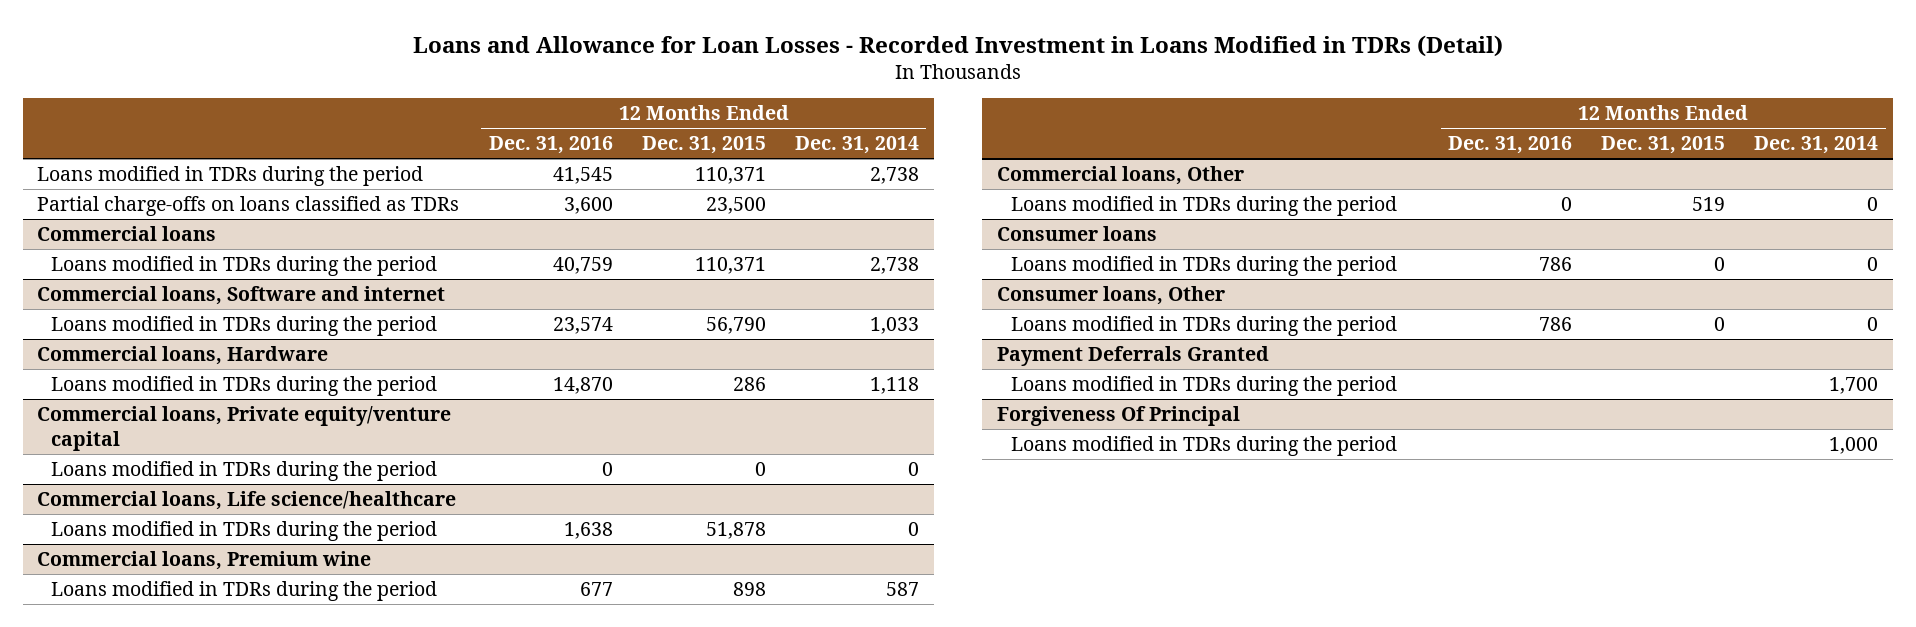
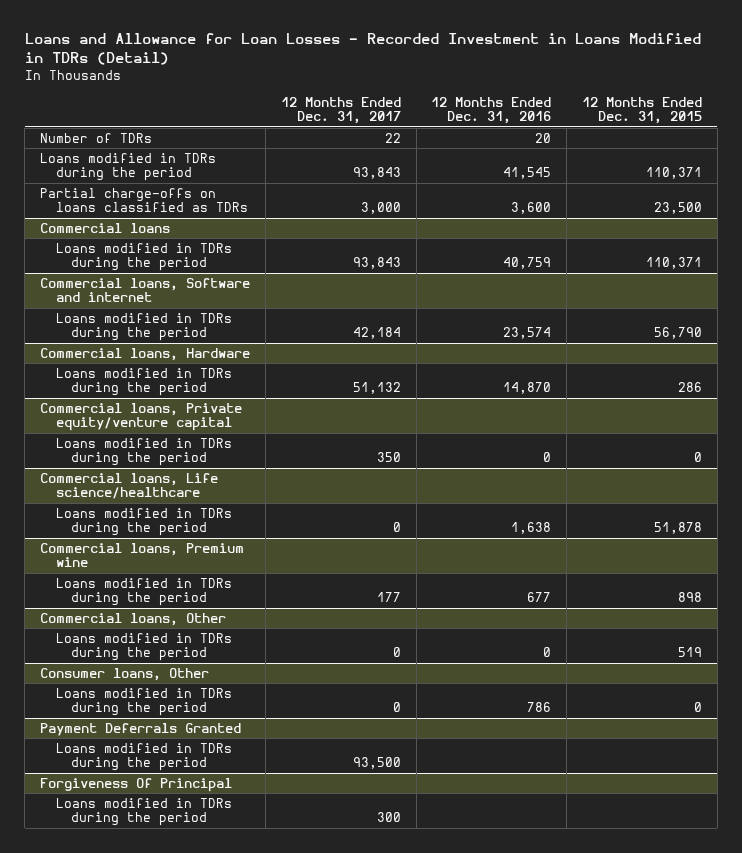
[795,136,920,155] Dec. 31, 2014 -> none
none -> [280,96,401,125] 12 Months Ended Dec. 31, 2017
none -> [40,132,153,143] Number of TDRs
[996,225,1157,241] Consumer loans -> none
[1010,255,1397,276] Loans modified in TDRs during the period -> none

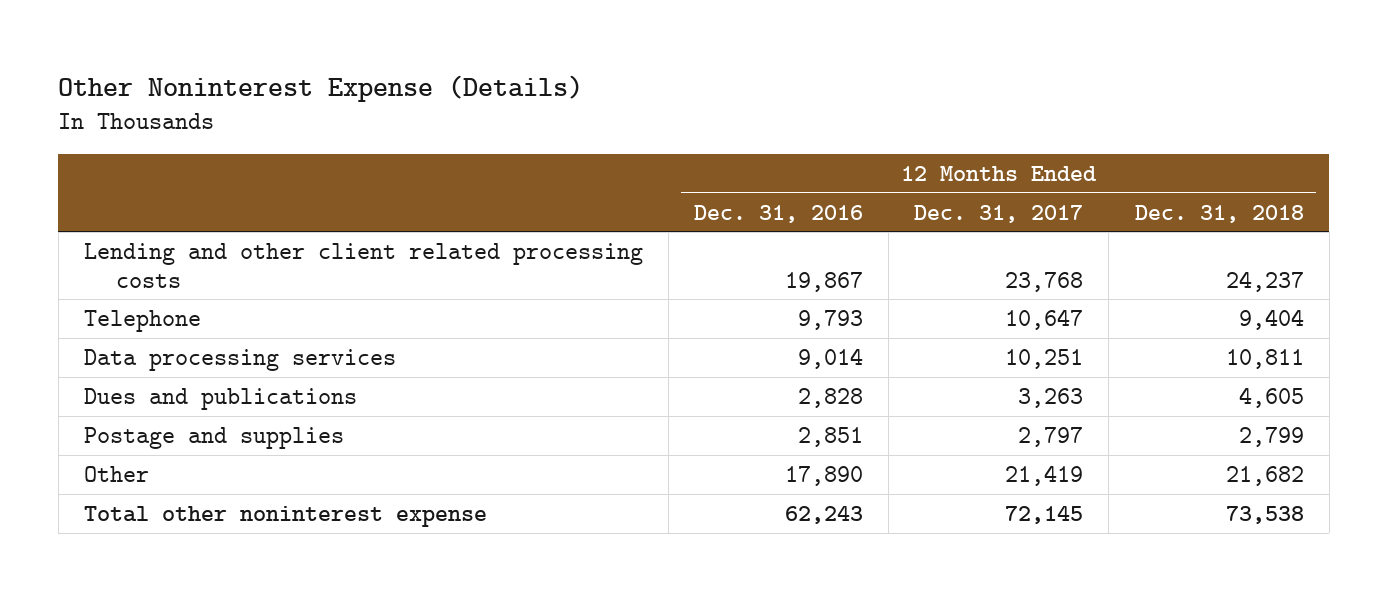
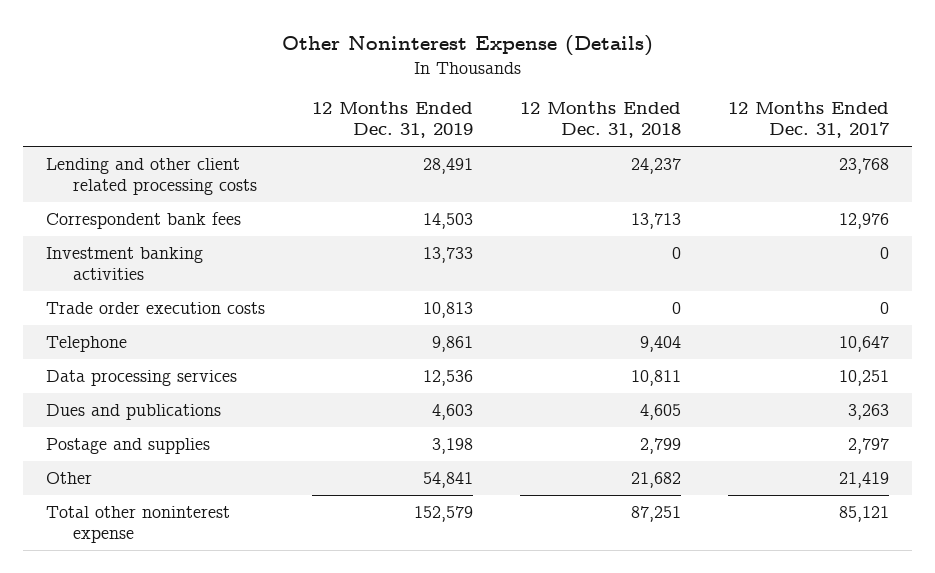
[693,204,863,223] Dec. 31, 2016 -> none
none -> [312,101,474,139] 12 Months Ended Dec. 31, 2019
none -> [46,212,242,230] Correspondent bank fees
none -> [46,247,204,281] Investment banking activities
none -> [46,302,266,315] Trade order execution costs
[1005,505,1084,524] 72,145 -> [839,506,890,523] 85,121
[1225,505,1304,524] 73,538 -> [631,506,682,523] 87,251

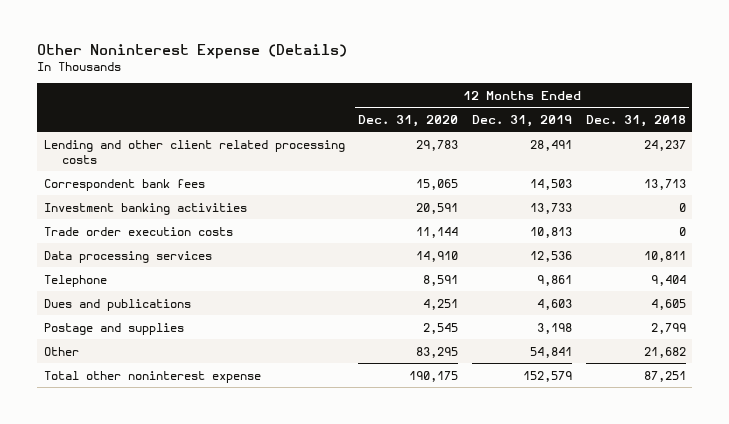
[728,101,891,139] 12 Months Ended Dec. 31, 2017 -> none
none -> [358,114,459,127] Dec. 31, 2020
[46,336,128,353] Telephone -> [43,274,107,287] Telephone

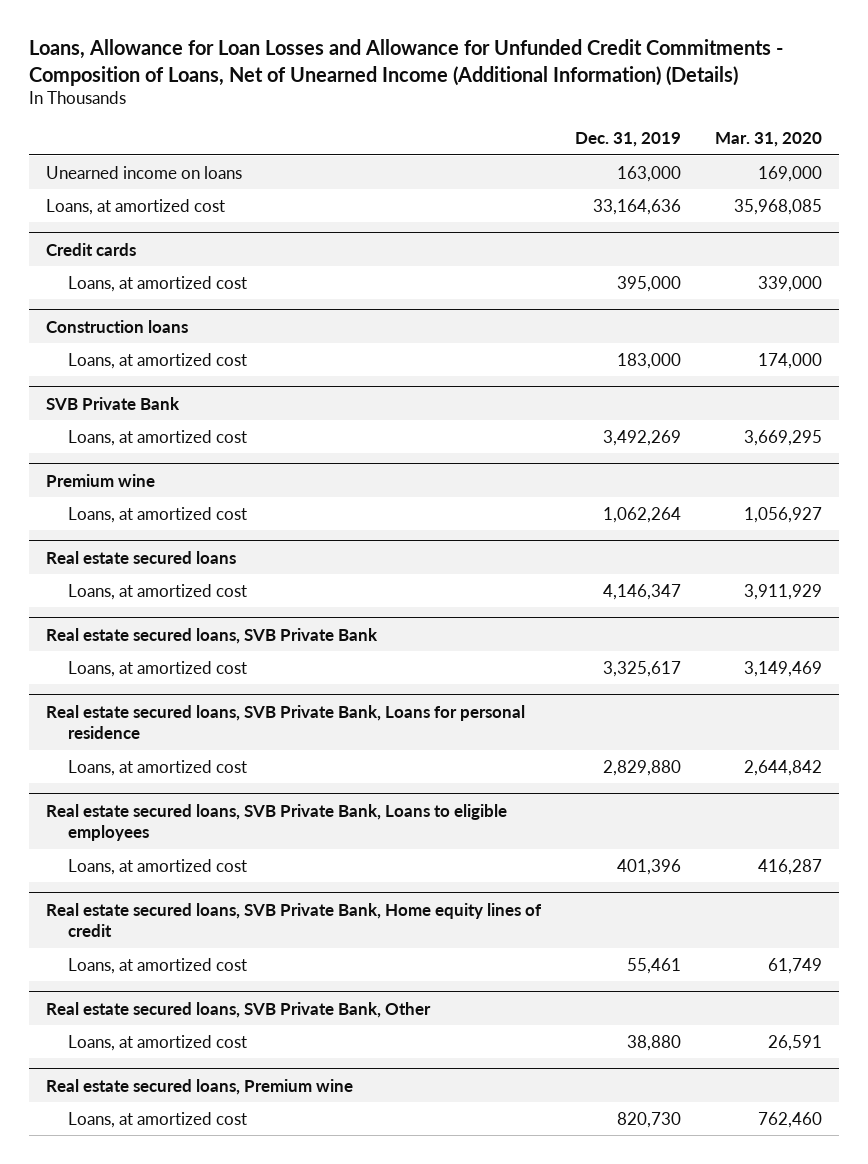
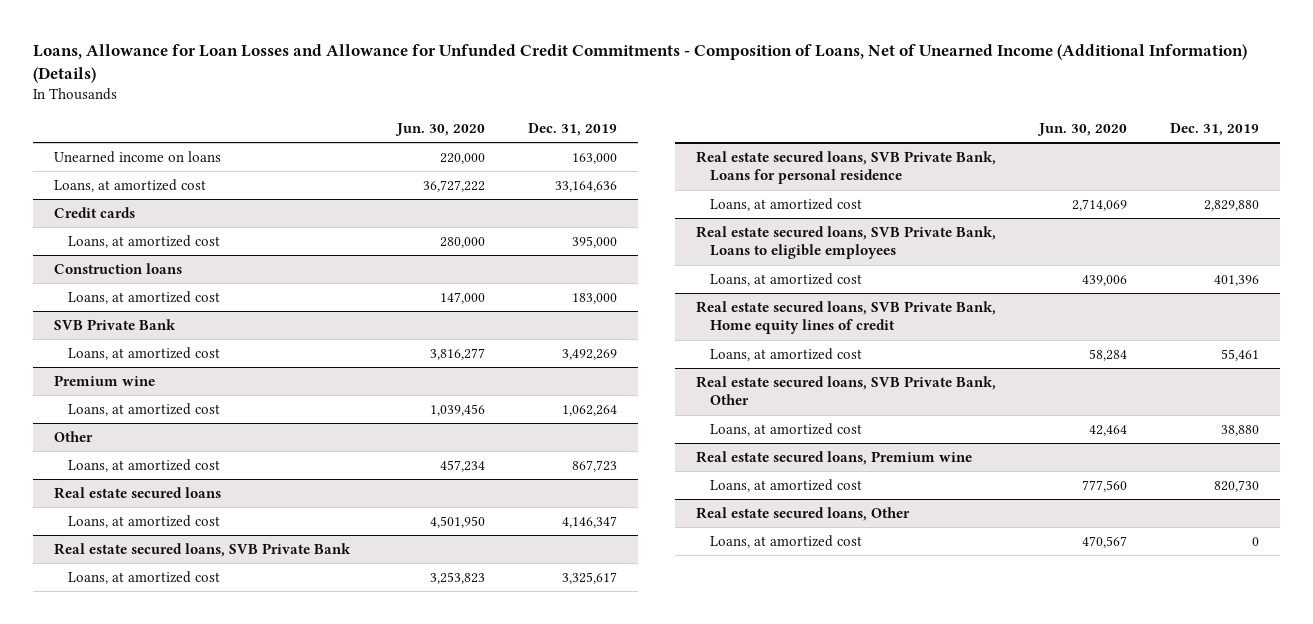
[715,132,823,148] Mar. 31, 2020 -> none
none -> [394,122,485,136] Jun. 30, 2020
none -> [54,431,94,443] Other
none -> [67,459,220,473] Loans, at amortized cost
none -> [696,507,911,522] Real estate secured loans, Other
none -> [709,535,862,549] Loans, at amortized cost

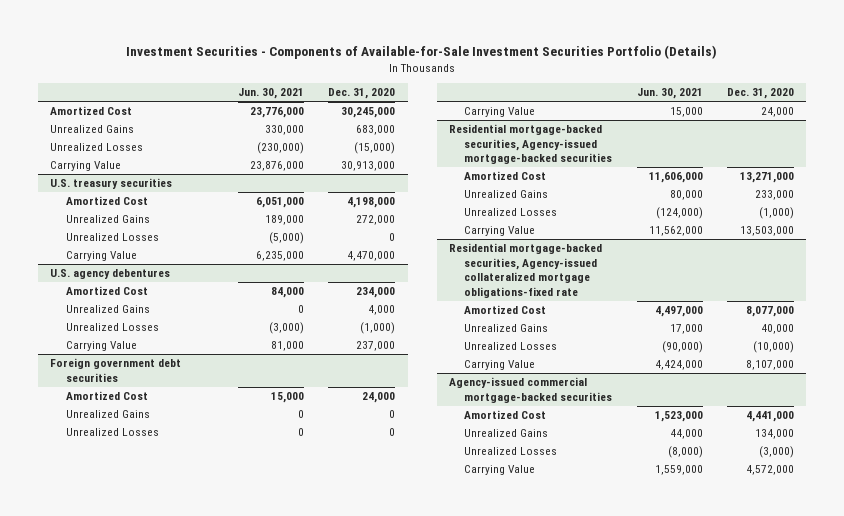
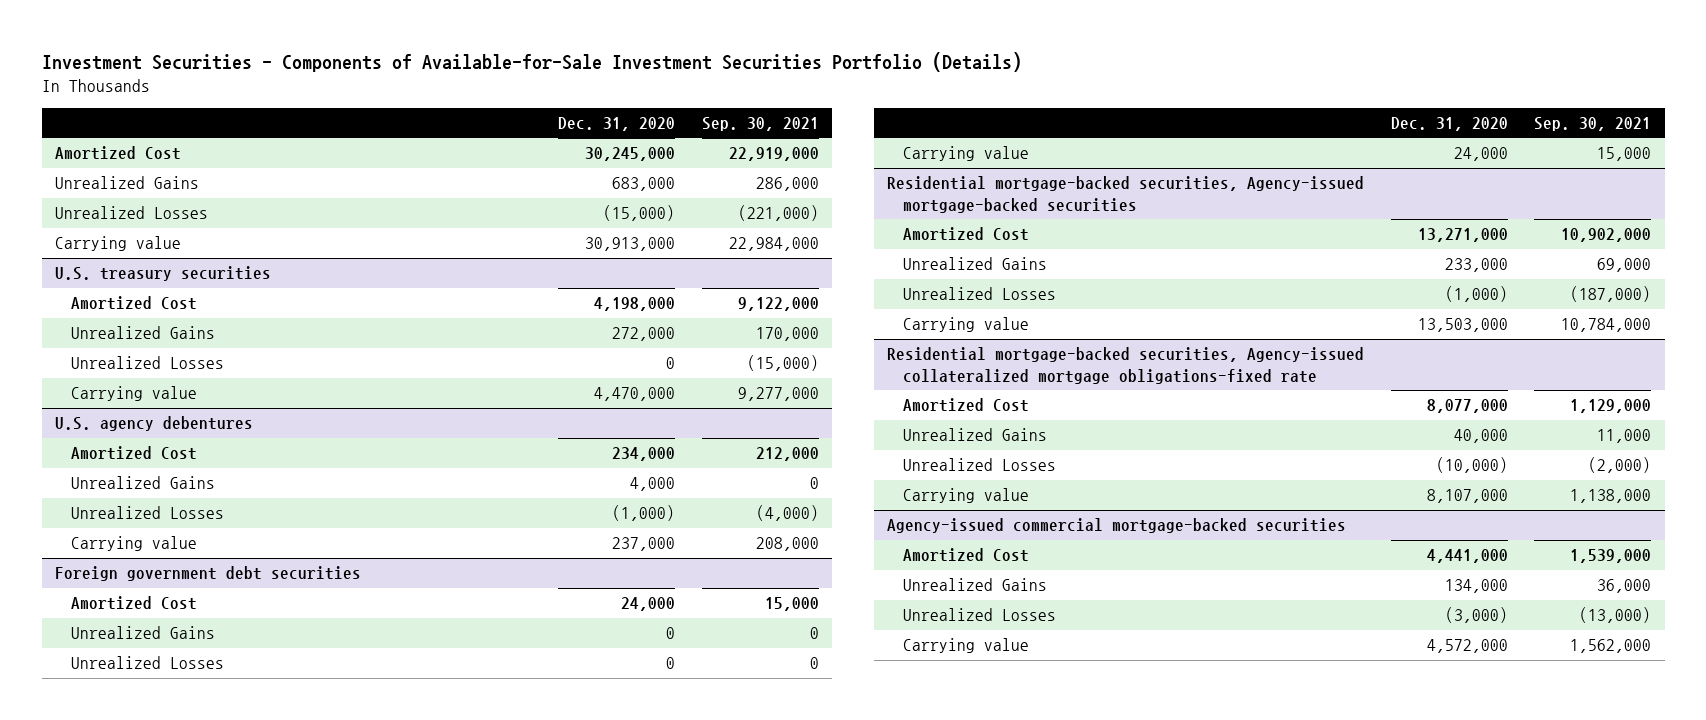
[238,88,305,100] Jun. 30, 2021 -> none
none -> [701,116,819,131] Sep. 30, 2021
[49,161,121,172] Carrying Value -> [54,236,181,252] Carrying value
[65,251,137,262] Carrying Value -> [70,386,197,402] Carrying value
[65,341,137,352] Carrying Value -> [70,536,197,552] Carrying value
[464,107,536,118] Carrying Value -> [903,146,1030,162] Carrying value
[464,226,536,237] Carrying Value -> [903,317,1030,333] Carrying value
[464,360,536,371] Carrying Value -> [903,488,1030,504] Carrying value
[464,465,536,476] Carrying Value -> [903,638,1030,654] Carrying value

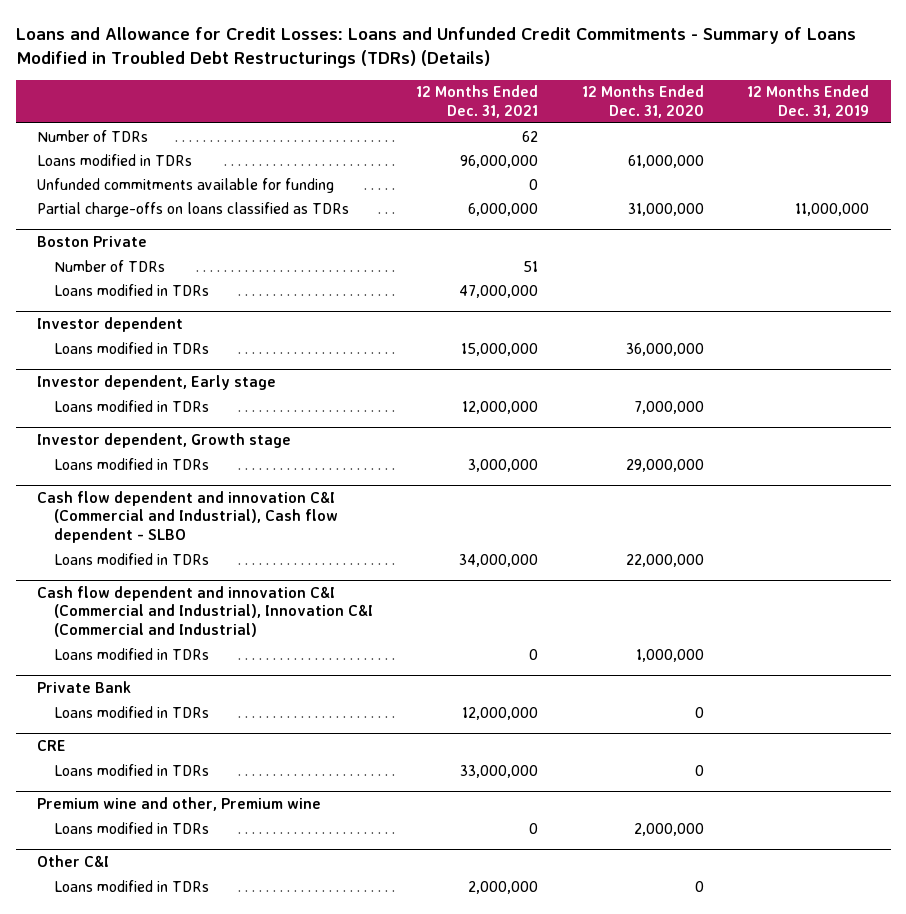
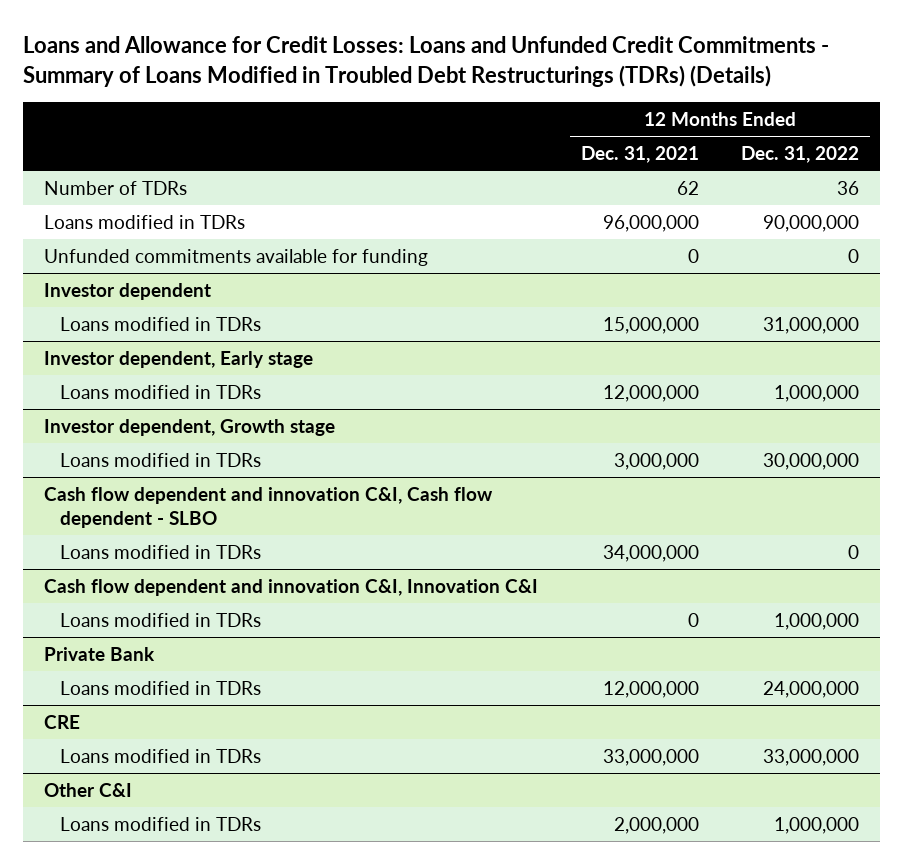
[581,85,704,119] 12 Months Ended Dec. 31, 2020 -> none
[747,85,870,119] 12 Months Ended Dec. 31, 2019 -> none
none -> [741,146,860,164] Dec. 31, 2022
[37,201,350,217] Partial charge-offs on loans classified as TDRs -> none
[37,235,148,247] Boston Private -> none
[53,259,165,272] Number of TDRs -> none
[53,283,209,296] Loans modified in TDRs -> none
[37,490,338,544] Cash flow dependent and innovation C&I (Commercial and Industrial), Cash flow dependent - SLBO -> [44,486,494,528] Cash flow dependent and innovation C&I, Cash flow dependent - SLBO
[37,585,373,638] Cash flow dependent and innovation C&I (Commercial and Industrial), Innovation C&I (Commercial and Industrial) -> [44,578,539,596] Cash flow dependent and innovation C&I, Innovation C&I
[37,796,322,811] Premium wine and other, Premium wine -> none
[53,821,209,834] Loans modified in TDRs -> none

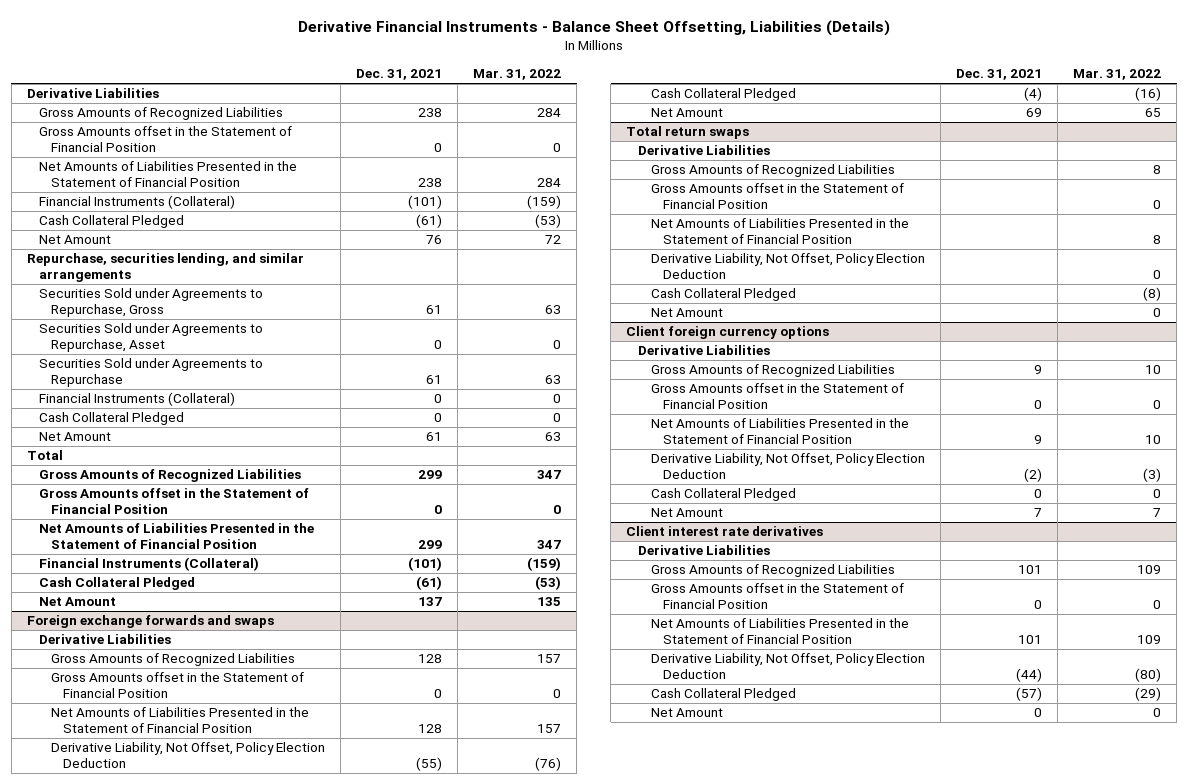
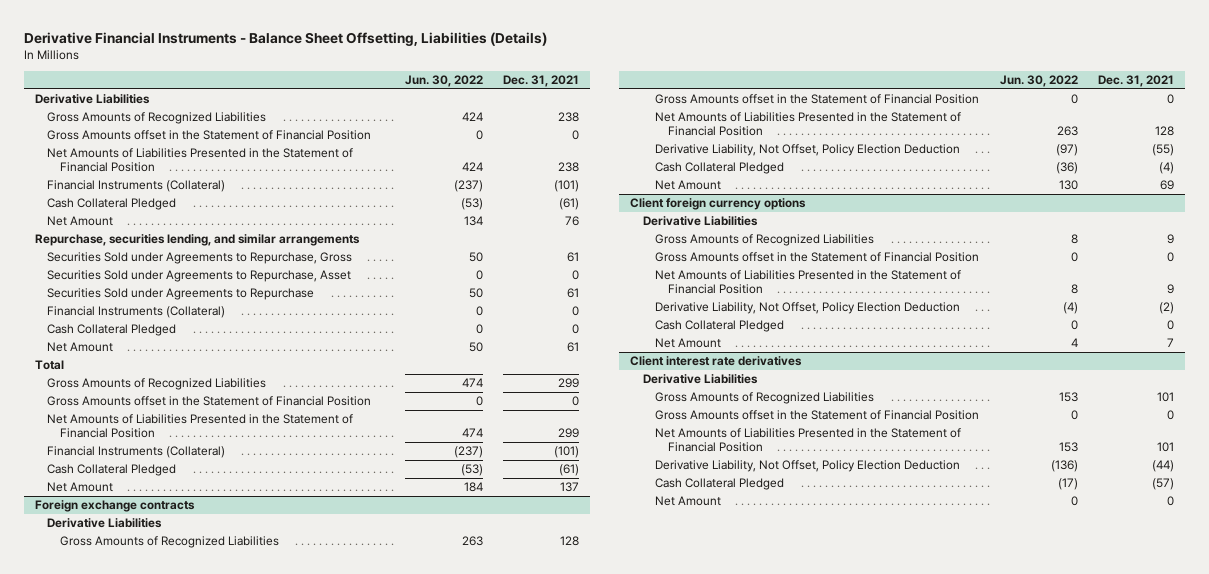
[473,69,562,81] Mar. 31, 2022 -> none
none -> [404,75,483,88] Jun. 30, 2022
[26,615,274,629] Foreign exchange forwards and swaps -> [34,500,195,513] Foreign exchange contracts
[626,126,750,140] Total return swaps -> none
[638,145,771,156] Derivative Liabilities -> none
[650,164,895,178] Gross Amounts of Recognized Liabilities -> none
[650,183,904,210] Gross Amounts offset in the Statement of Financial Position -> none
[650,218,909,245] Net Amounts of Liabilities Presented in the Statement of Financial Position -> none
[650,253,925,280] Derivative Liability, Not Offset, Policy Election Deduction -> none
[650,288,796,302] Cash Collateral Pledged -> none
[650,308,723,318] Net Amount -> none

